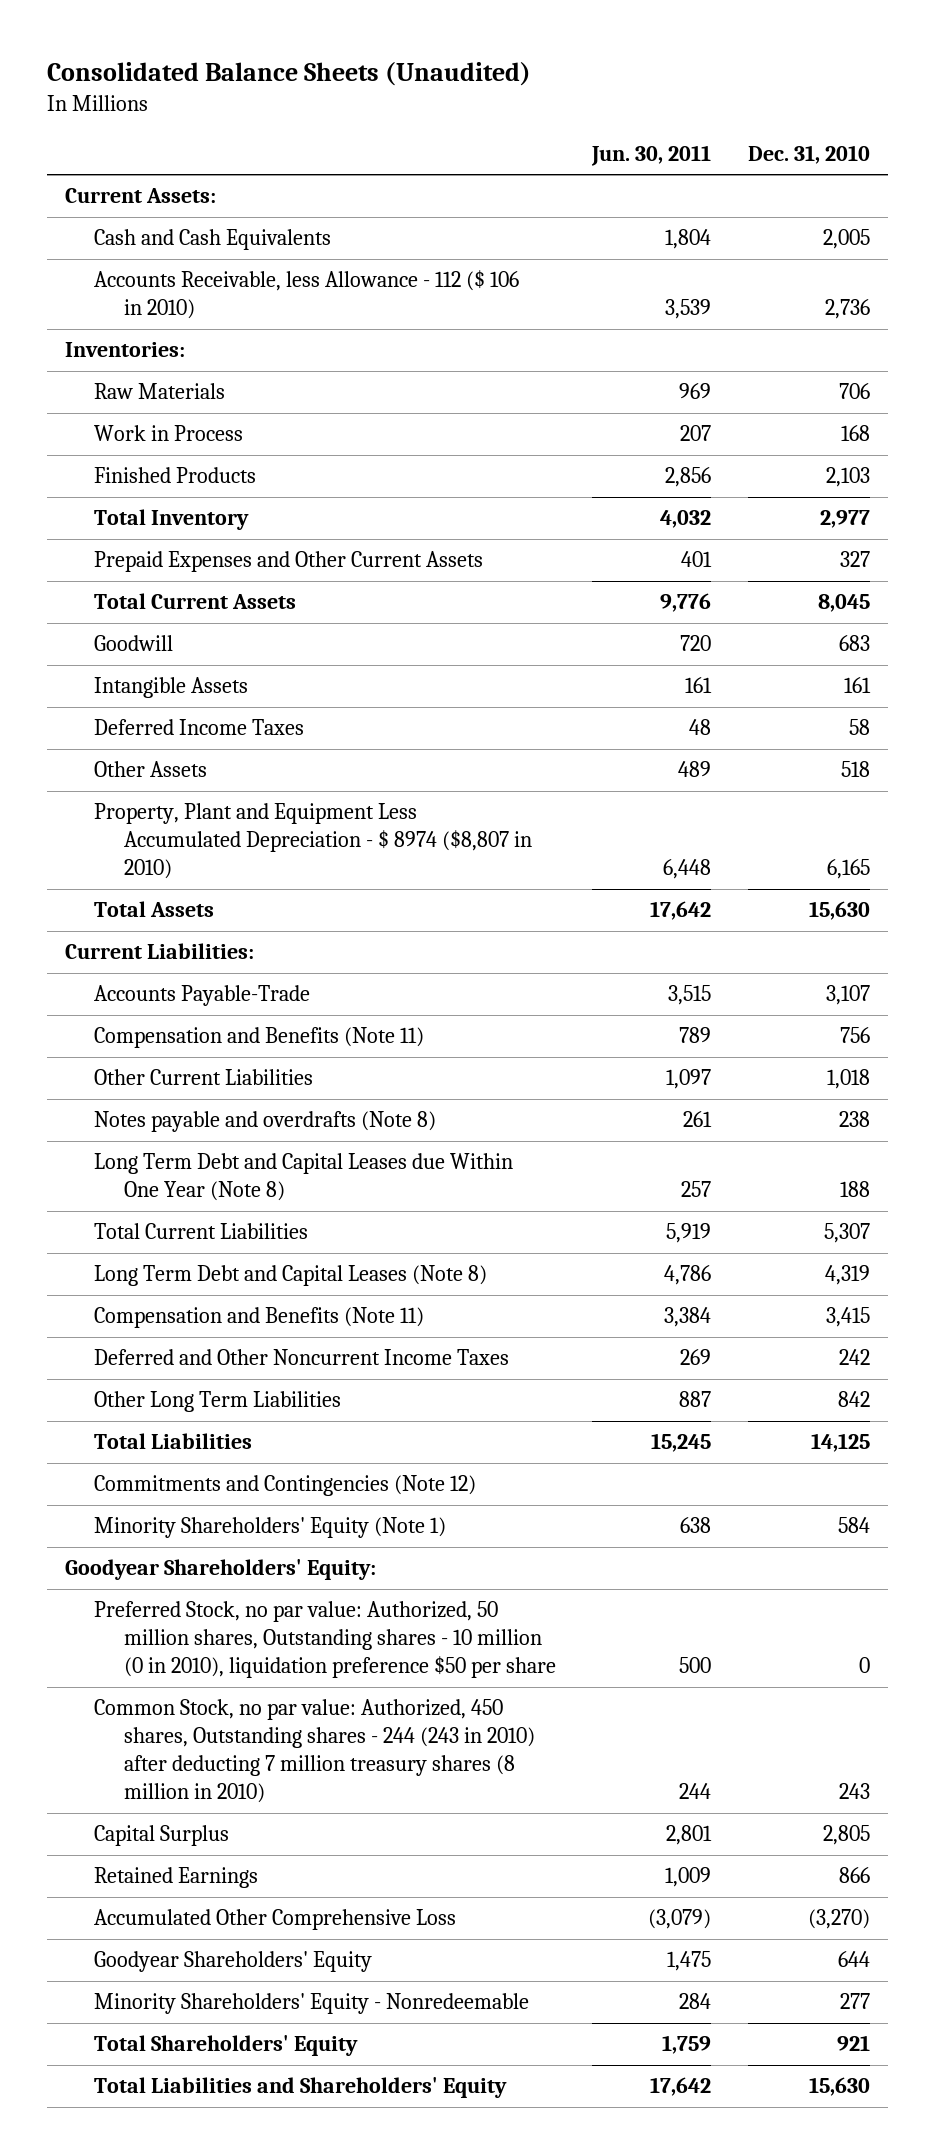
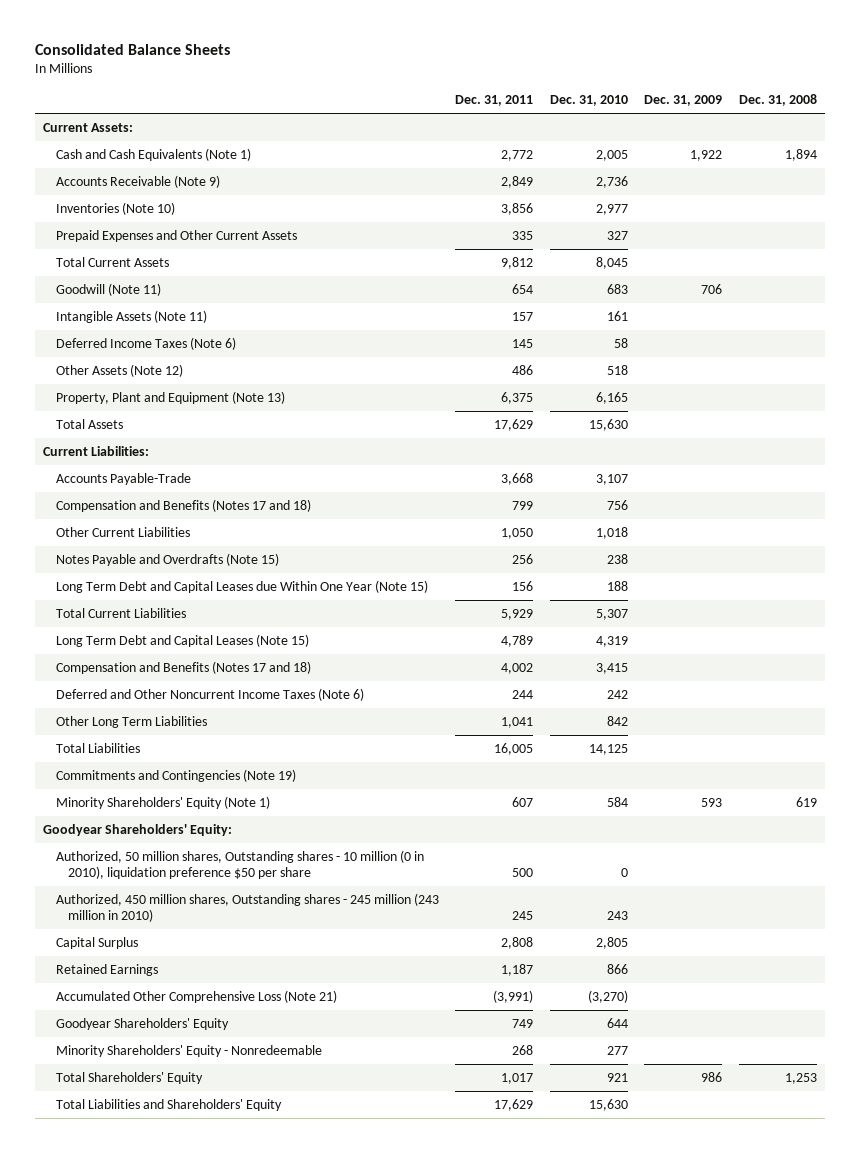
[46,61,531,86] Consolidated Balance Sheets (Unaudited) -> [34,44,230,56] Consolidated Balance Sheets
[591,144,712,166] Jun. 30, 2011 -> none
none -> [455,95,534,107] Dec. 31, 2011
none -> [644,95,723,107] Dec. 31, 2009
none -> [738,94,817,107] Dec. 31, 2008
[64,342,185,358] Inventories: -> none
[94,383,226,400] Raw Materials -> none
[94,425,244,442] Work in Process -> none
[94,467,257,484] Finished Products -> none
[94,229,332,251] Cash and Cash Equivalents -> [55,147,251,161] Cash and Cash Equivalents (Note 1)
[94,270,520,320] Accounts Receivable, less Allowance - 112 ($ 106 in 2010) -> [55,174,220,188] Accounts Receivable (Note 9)
[94,509,250,531] Total Inventory -> [55,201,175,215] Inventories (Note 10)
[94,635,174,652] Goodwill -> [55,282,161,296] Goodwill (Note 11)
[94,677,249,699] Intangible Assets -> [55,309,207,323] Intangible Assets (Note 11)
[94,719,305,736] Deferred Income Taxes -> [55,336,236,350] Deferred Income Taxes (Note 6)
[94,761,208,778] Other Assets -> [55,363,183,377] Other Assets (Note 12)
[94,803,532,880] Property, Plant and Equipment Less Accumulated Depreciation - $ 8974 ($8,807 in 2010) -> [55,390,285,404] Property, Plant and Equipment (Note 13)
[94,1027,425,1049] Compensation and Benefits (Note 11) -> [55,498,311,512] Compensation and Benefits (Notes 17 and 18)
[94,1111,437,1133] Notes payable and overdrafts (Note 8) -> [55,552,279,566] Notes Payable and Overdrafts (Note 15)
[94,1153,514,1202] Long Term Debt and Capital Leases due Within One Year (Note 8) -> [55,579,428,593] Long Term Debt and Capital Leases due Within One Year (Note 15)
[94,1265,488,1287] Long Term Debt and Capital Leases (Note 8) -> [55,633,309,647] Long Term Debt and Capital Leases (Note 15)
[94,1307,425,1329] Compensation and Benefits (Note 11) -> [55,660,311,674] Compensation and Benefits (Notes 17 and 18)
[94,1349,510,1366] Deferred and Other Noncurrent Income Taxes -> [55,687,364,701] Deferred and Other Noncurrent Income Taxes (Note 6)
[94,1475,477,1497] Commitments and Contingencies (Note 12) -> [55,768,296,782] Commitments and Contingencies (Note 19)
[94,1601,556,1679] Preferred Stock, no par value: Authorized, 50 million shares, Outstanding shares - 10 million (0 in 2010), liquidation preference $50 per share -> [55,849,424,879] Authorized, 50 million shares, Outstanding shares - 10 million (0 in 2010), liquidation preference $50 per share
[94,1699,535,1804] Common Stock, no par value: Authorized, 450 shares, Outstanding shares - 244 (243 in 2010) after deducting 7 million treasury shares (8 million in 2010) -> [55,892,439,922] Authorized, 450 million shares, Outstanding shares - 245 million (243 million in 2010)
[94,1909,457,1931] Accumulated Other Comprehensive Loss -> [55,989,337,1003] Accumulated Other Comprehensive Loss (Note 21)

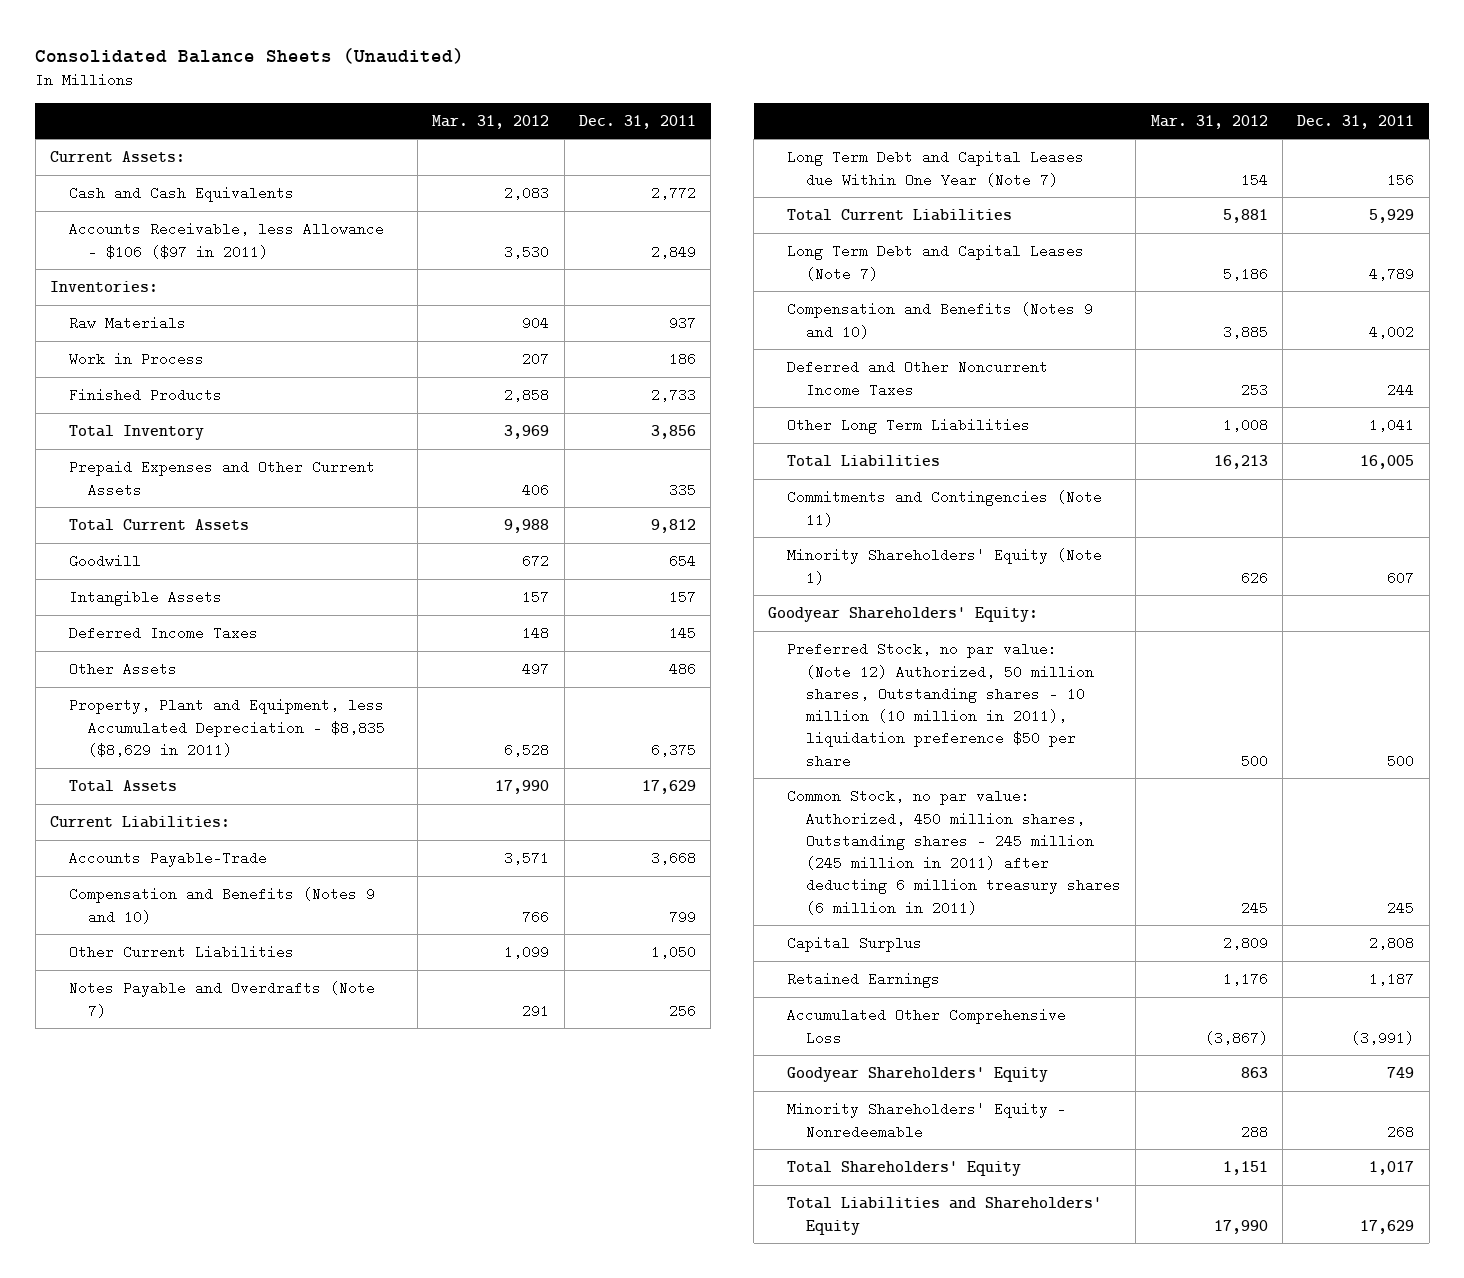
[34,44,230,56] Consolidated Balance Sheets -> [35,48,465,65] Consolidated Balance Sheets (Unaudited)
[549,95,628,107] Dec. 31, 2010 -> none
[644,95,723,107] Dec. 31, 2009 -> none
[738,94,817,107] Dec. 31, 2008 -> none
none -> [432,114,550,129] Mar. 31, 2012
[55,147,251,161] Cash and Cash Equivalents (Note 1) -> [68,186,294,203] Cash and Cash Equivalents
[55,174,220,188] Accounts Receivable (Note 9) -> [68,222,384,259] Accounts Receivable, less Allowance - $106 ($97 in 2011)
none -> [50,281,159,293] Inventories:
none -> [68,316,186,331] Raw Materials
none -> [68,352,204,367] Work in Process
none -> [68,388,222,403] Finished Products
[55,201,175,215] Inventories (Note 10) -> [68,425,204,441] Total Inventory
[55,282,161,296] Goodwill (Note 11) -> [68,554,141,569] Goodwill
[55,309,207,323] Intangible Assets (Note 11) -> [68,590,222,607] Intangible Assets
[55,336,236,350] Deferred Income Taxes (Note 6) -> [68,626,258,641] Deferred Income Taxes
[55,363,183,377] Other Assets (Note 12) -> [68,662,177,677] Other Assets
[55,390,285,404] Property, Plant and Equipment (Note 13) -> [68,698,385,757] Property, Plant and Equipment, less Accumulated Depreciation - $8,835 ($8,629 in 2011)
[55,498,311,512] Compensation and Benefits (Notes 17 and 18) -> [68,887,375,924] Compensation and Benefits (Notes 9 and 10)
[55,552,279,566] Notes Payable and Overdrafts (Note 15) -> [68,981,375,1018] Notes Payable and Overdrafts (Note 7)
[55,579,428,593] Long Term Debt and Capital Leases due Within One Year (Note 15) -> [787,150,1085,187] Long Term Debt and Capital Leases due Within One Year (Note 7)
[55,633,309,647] Long Term Debt and Capital Leases (Note 15) -> [787,244,1085,281] Long Term Debt and Capital Leases (Note 7)
[55,660,311,674] Compensation and Benefits (Notes 17 and 18) -> [787,302,1094,339] Compensation and Benefits (Notes 9 and 10)
[55,687,364,701] Deferred and Other Noncurrent Income Taxes (Note 6) -> [787,360,1049,397] Deferred and Other Noncurrent Income Taxes
[55,768,296,782] Commitments and Contingencies (Note 19) -> [787,490,1103,527] Commitments and Contingencies (Note 11)
[55,849,424,879] Authorized, 50 million shares, Outstanding shares - 10 million (0 in 2010), liquidation preference $50 per share -> [787,642,1095,768] Preferred Stock, no par value: (Note 12) Authorized, 50 million shares, Outstanding shares - 10 million (10 million in 2011), liquidation preference $50 per share
[55,892,439,922] Authorized, 450 million shares, Outstanding shares - 245 million (243 million in 2010) -> [787,789,1122,915] Common Stock, no par value: Authorized, 450 million shares, Outstanding shares - 245 million (245 million in 2011) after deducting 6 million treasury shares (6 million in 2011)
[55,989,337,1003] Accumulated Other Comprehensive Loss (Note 21) -> [787,1008,1067,1045] Accumulated Other Comprehensive Loss

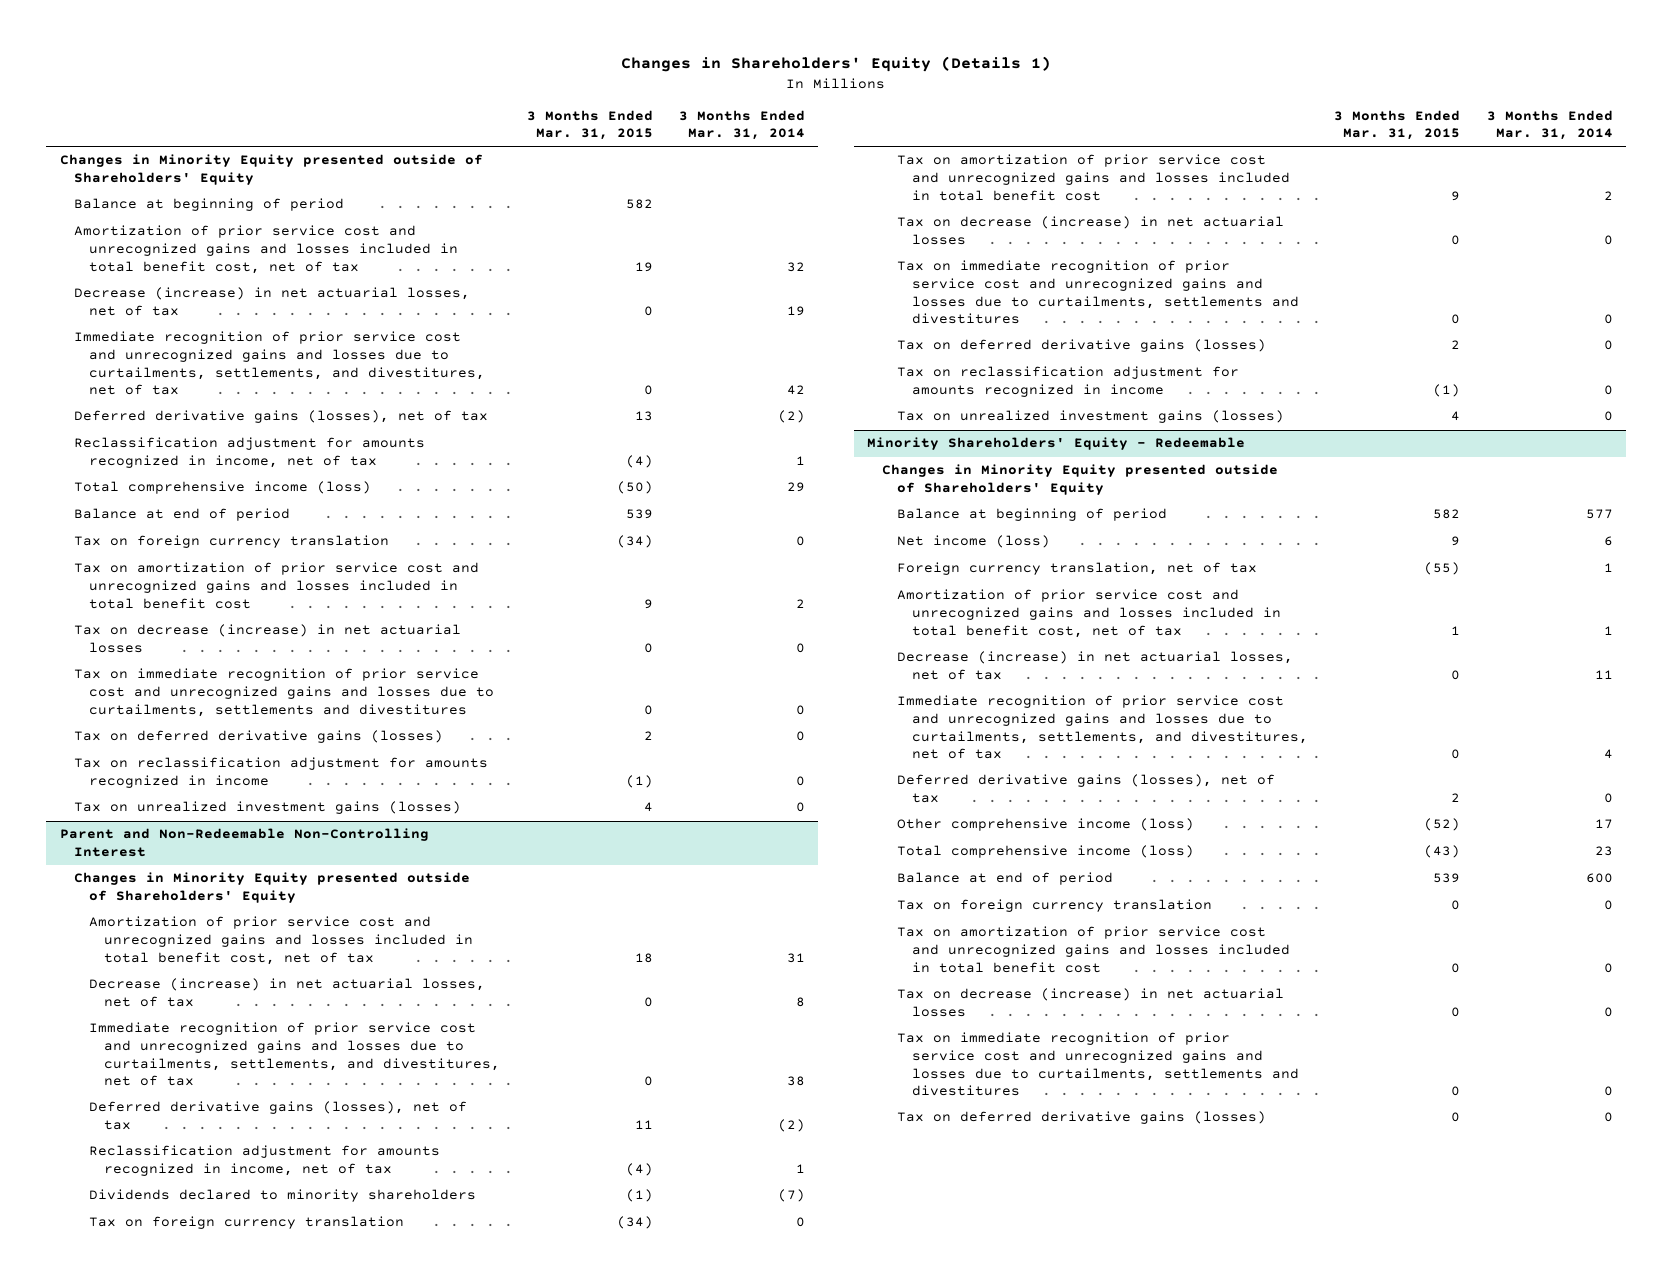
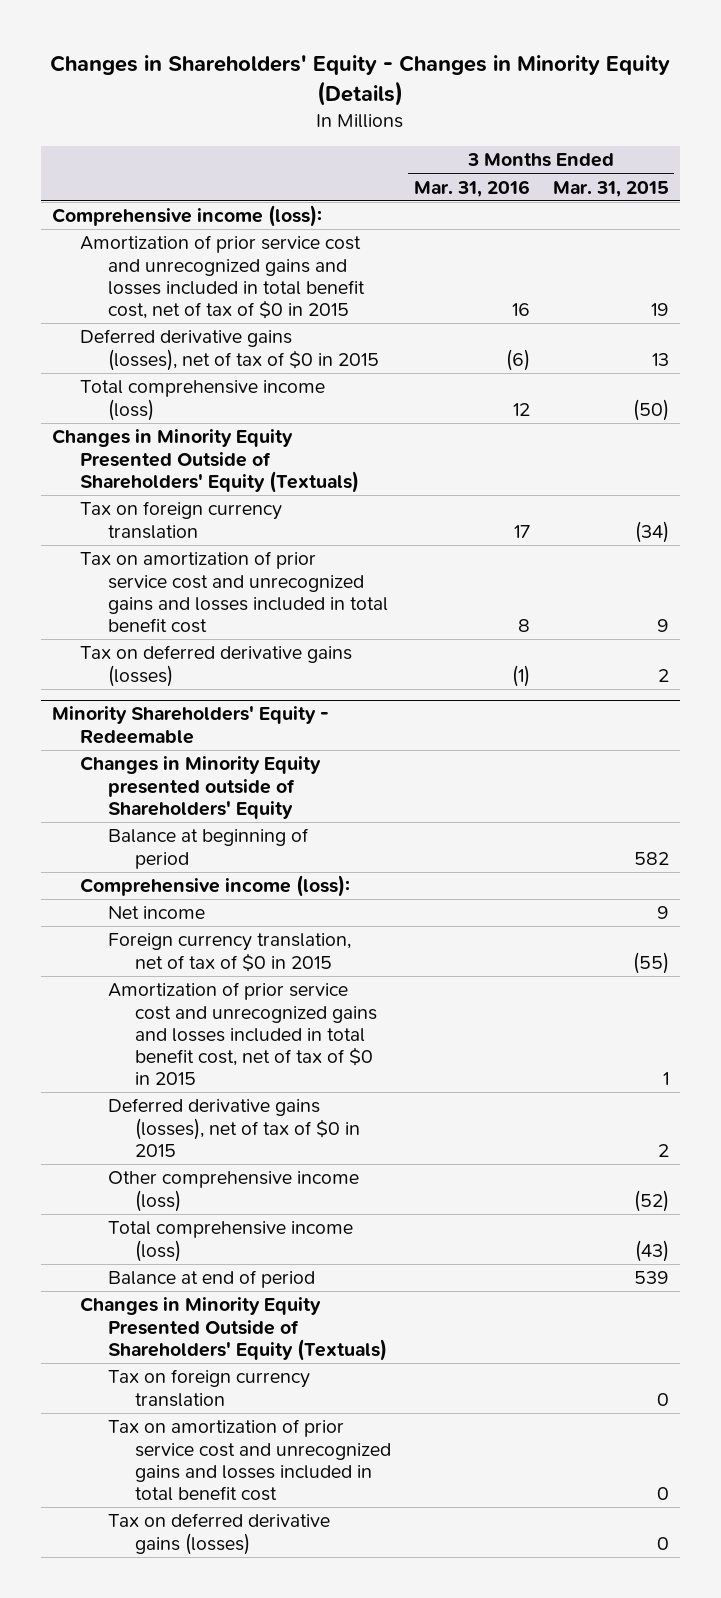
[621,56,1052,73] Changes in Shareholders' Equity (Details 1) -> [50,54,671,106] Changes in Shareholders' Equity - Changes in Minority Equity (Details)
[679,109,806,141] 3 Months Ended Mar. 31, 2014 -> none
none -> [414,179,531,197] Mar. 31, 2016
[59,154,483,186] Changes in Minority Equity presented outside of Shareholders' Equity -> none
[74,198,345,212] Balance at beginning of period -> none
[74,287,471,317] Decrease (increase) in net actuarial losses, net of tax -> none
[74,331,486,396] Immediate recognition of prior service cost and unrecognized gains and losses due to curtailments, settlements, and divestitures, net of tax -> none
[74,437,426,469] Reclassification adjustment for amounts recognized in income, net of tax -> none
none -> [52,205,323,228] Comprehensive income (loss):
[74,225,459,274] Amortization of prior service cost and unrecognized gains and losses included in total benefit cost, net of tax -> [79,235,365,320] Amortization of prior service cost and unrecognized gains and losses included in total benefit cost, net of tax of $0 in 2015
[74,410,489,424] Deferred derivative gains (losses), net of tax -> [79,329,379,371] Deferred derivative gains (losses), net of tax of $0 in 2015
[74,508,291,522] Balance at end of period -> none
[74,535,390,549] Tax on foreign currency translation -> none
[74,562,480,609] Tax on amortization of prior service cost and unrecognized gains and losses included in total benefit cost -> none
[74,624,462,654] Tax on decrease (increase) in net actuarial losses -> none
[74,668,495,717] Tax on immediate recognition of prior service cost and unrecognized gains and losses due to curtailments, settlements and divestitures -> none
[74,730,444,744] Tax on deferred derivative gains (losses) -> none
[74,757,489,789] Tax on reclassification adjustment for amounts recognized in income -> none
[74,801,462,815] Tax on unrealized investment gains (losses) -> none
[59,828,429,858] Parent and Non-Redeemable Non-Controlling Interest -> none
[89,916,474,965] Amortization of prior service cost and unrecognized gains and losses included in total benefit cost, net of tax -> none
[89,978,486,1008] Decrease (increase) in net actuarial losses, net of tax -> none
[89,1022,501,1087] Immediate recognition of prior service cost and unrecognized gains and losses due to curtailments, settlements, and divestitures, net of tax -> none
[89,1101,468,1131] Deferred derivative gains (losses), net of tax -> none
[89,1145,441,1177] Reclassification adjustment for amounts recognized in income, net of tax -> none
[89,1189,477,1203] Dividends declared to minority shareholders -> none
[74,872,471,904] Changes in Minority Equity presented outside of Shareholders' Equity -> [52,429,359,493] Changes in Minority Equity Presented Outside of Shareholders' Equity (Textuals)
[896,216,1284,246] Tax on decrease (increase) in net actuarial losses -> none
[896,260,1299,325] Tax on immediate recognition of prior service cost and unrecognized gains and losses due to curtailments, settlements and divestitures -> none
[896,366,1239,398] Tax on reclassification adjustment for amounts recognized in income -> none
[896,410,1284,424] Tax on unrealized investment gains (losses) -> none
[896,651,1293,681] Decrease (increase) in net actuarial losses, net of tax -> none
[896,695,1308,760] Immediate recognition of prior service cost and unrecognized gains and losses due to curtailments, settlements, and divestitures, net of tax -> none
none -> [79,875,350,898] Comprehensive income (loss):
[896,535,1050,549] Net income (loss) -> [107,906,205,920] Net income
[896,562,1257,576] Foreign currency translation, net of tax -> [107,933,351,972] Foreign currency translation, net of tax of $0 in 2015
[896,589,1281,638] Amortization of prior service cost and unrecognized gains and losses included in total benefit cost, net of tax -> [107,982,378,1086] Amortization of prior service cost and unrecognized gains and losses included in total benefit cost, net of tax of $0 in 2015
[896,774,1275,804] Deferred derivative gains (losses), net of tax -> [107,1098,361,1157] Deferred derivative gains (losses), net of tax of $0 in 2015
none -> [79,1297,387,1361] Changes in Minority Equity Presented Outside of Shareholders' Equity (Textuals)
[896,988,1284,1018] Tax on decrease (increase) in net actuarial losses -> none
[896,1032,1299,1097] Tax on immediate recognition of prior service cost and unrecognized gains and losses due to curtailments, settlements and divestitures -> none

